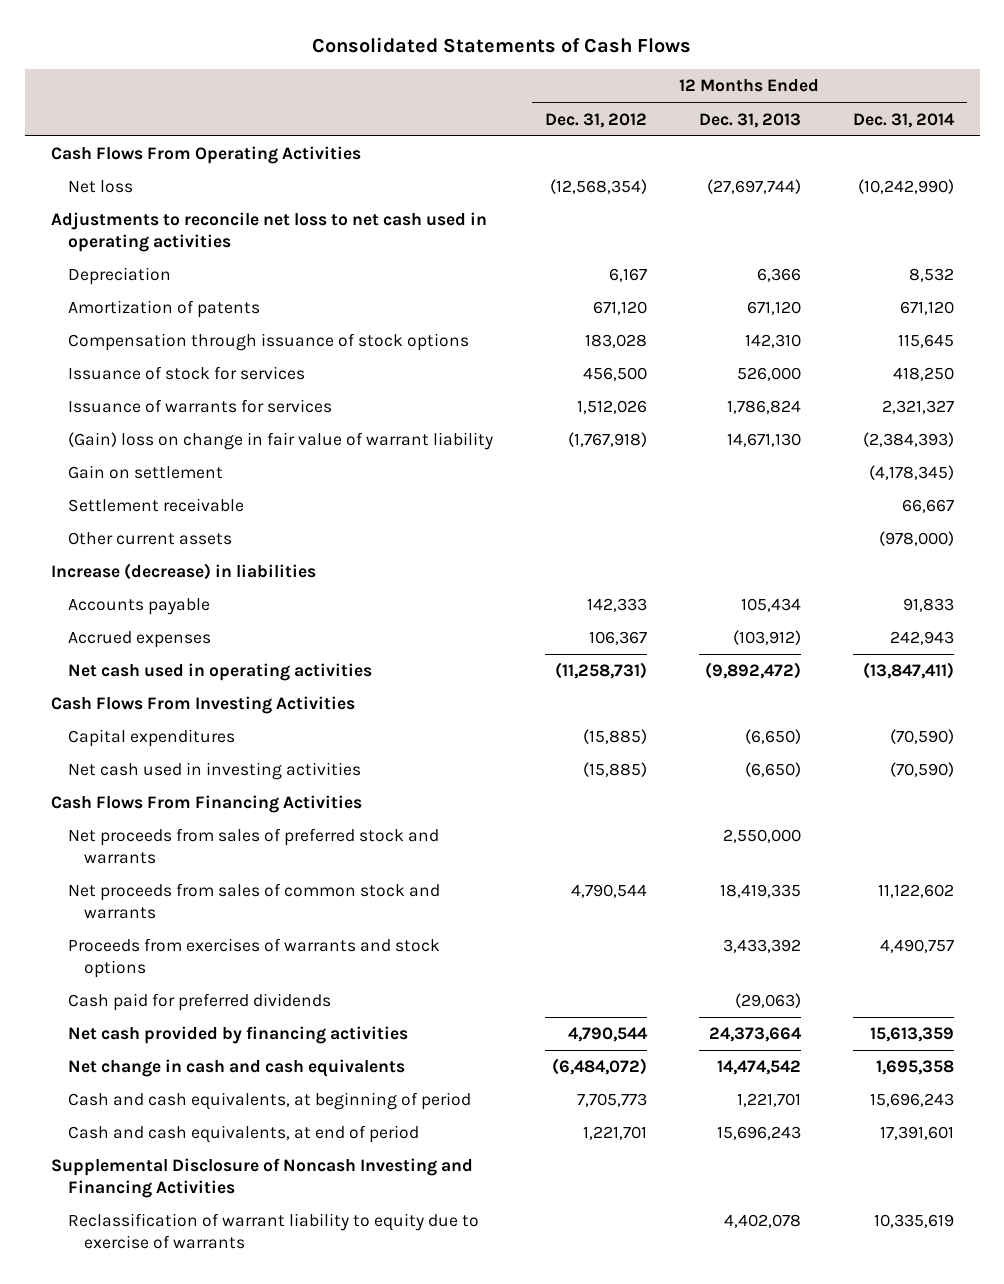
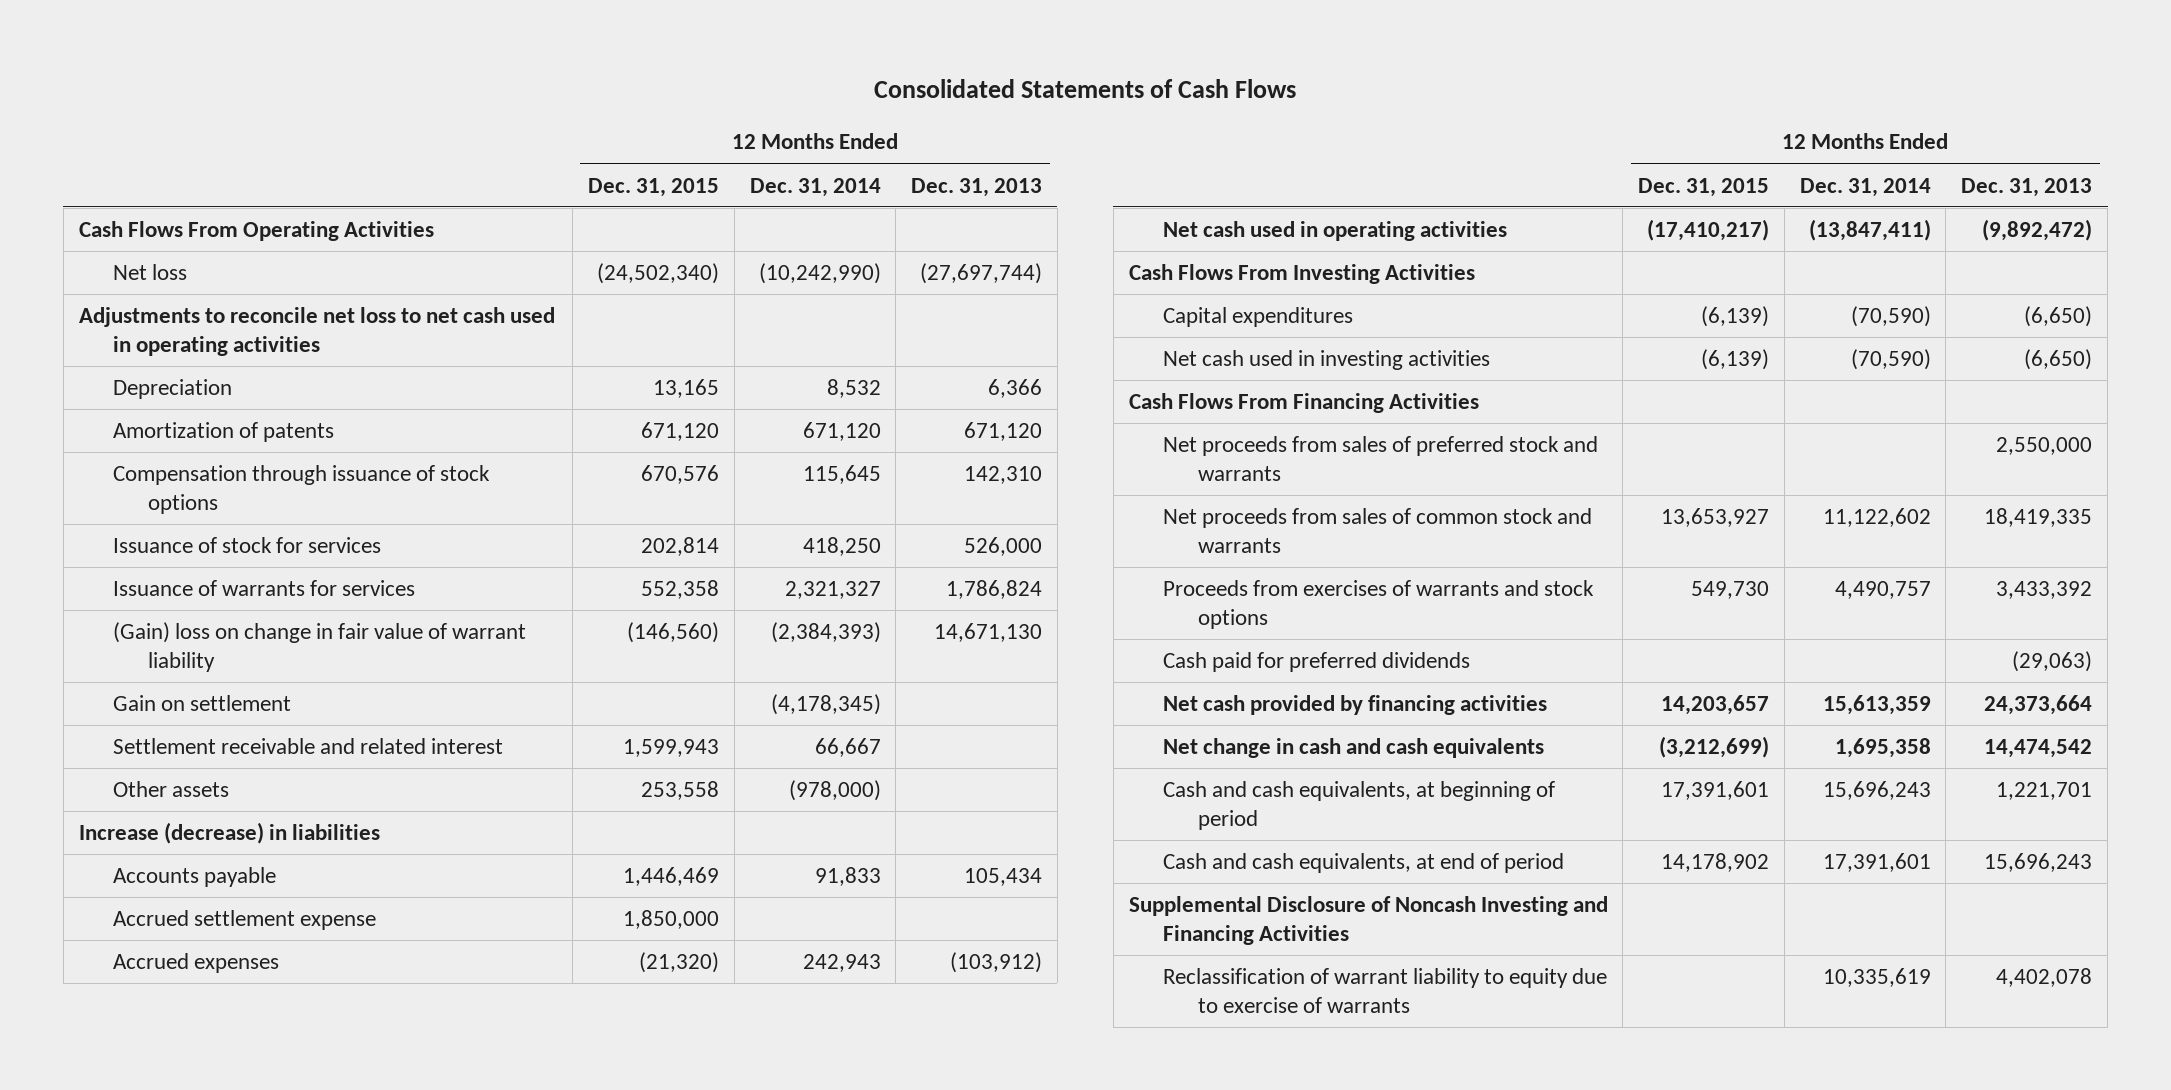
[544,112,647,128] Dec. 31, 2012 -> none
none -> [588,177,720,197] Dec. 31, 2015
[67,498,244,513] Settlement receivable -> [113,737,504,754] Settlement receivable and related interest
[67,532,232,546] Other current assets -> [113,780,230,797] Other assets
none -> [113,909,377,930] Accrued settlement expense

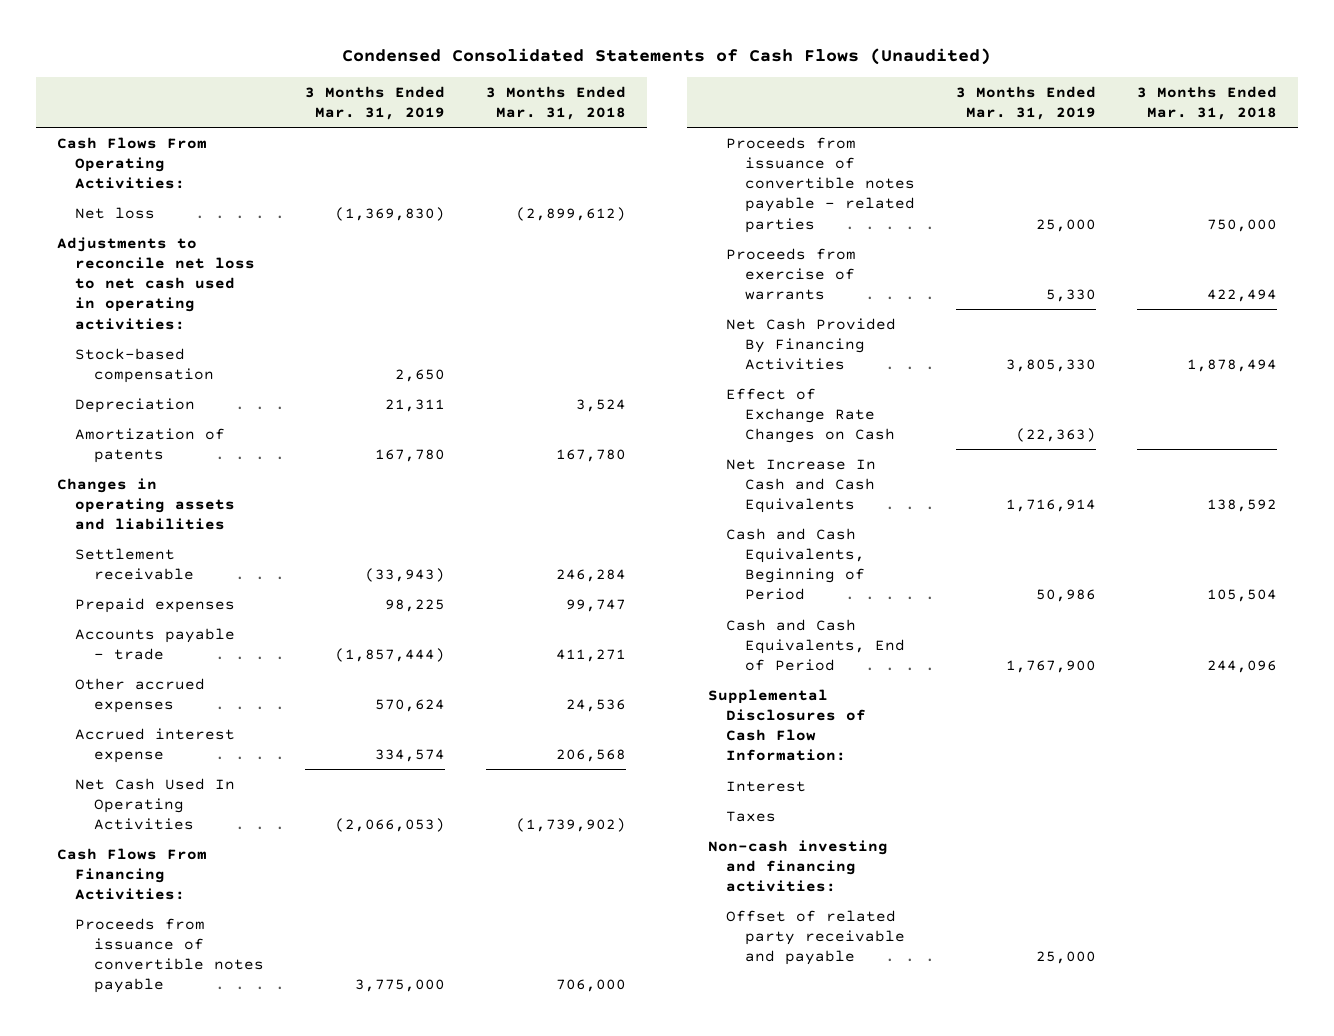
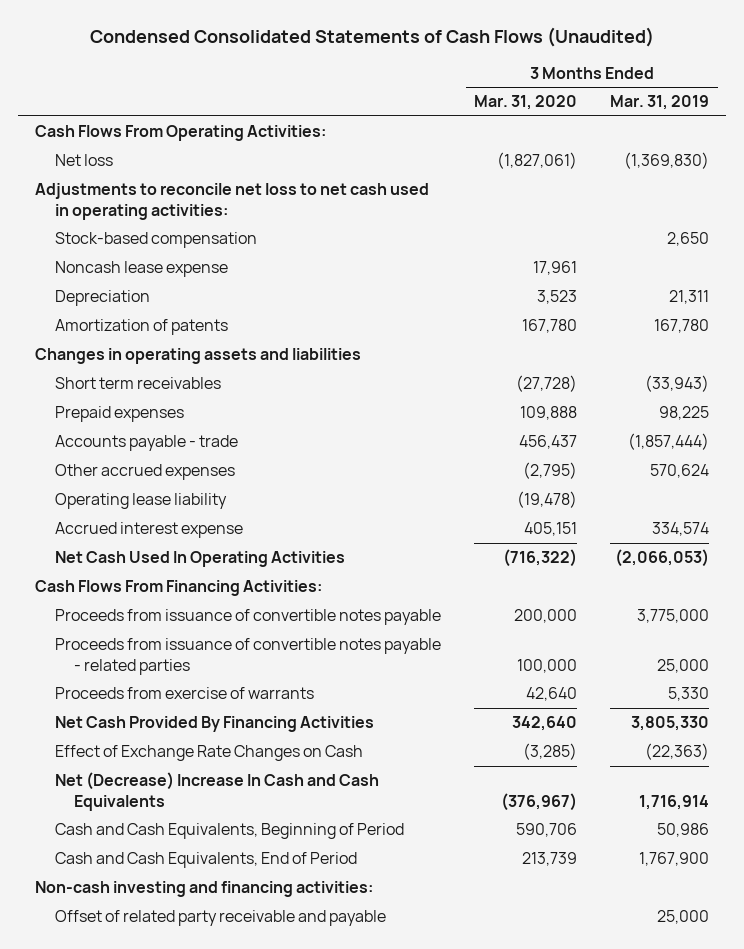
[486,85,627,120] 3 Months Ended Mar. 31, 2018 -> none
none -> [473,95,577,111] Mar. 31, 2020
none -> [54,261,228,278] Noncash lease expense
[75,547,195,580] Settlement receivable -> [54,377,221,390] Short term receivables
none -> [54,493,227,510] Operating lease liability
[726,458,877,514] Net Increase In Cash and Cash Equivalents -> [54,772,379,811] Net (Decrease) Increase In Cash and Cash Equivalents
[707,688,867,762] Supplemental Disclosures of Cash Flow Information: -> none
[726,780,807,792] Interest -> none
[726,810,777,822] Taxes -> none

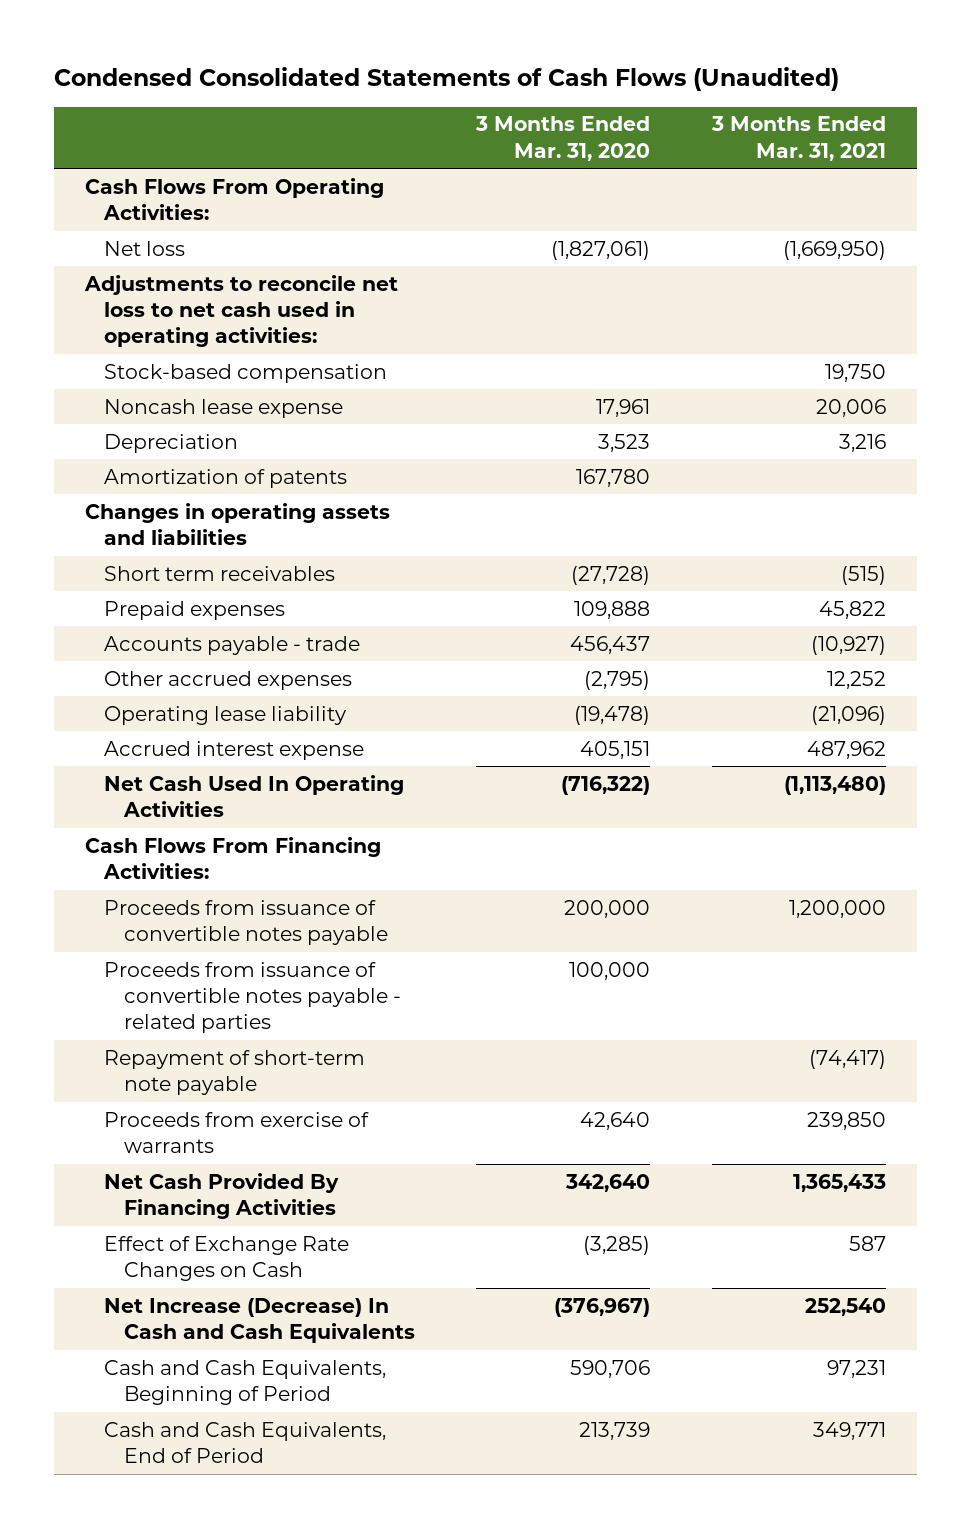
[610,95,710,111] Mar. 31, 2019 -> none
none -> [711,116,887,161] 3 Months Ended Mar. 31, 2021
none -> [104,1049,366,1096] Repayment of short-term note payable
[54,772,379,811] Net (Decrease) Increase In Cash and Cash Equivalents -> [104,1297,415,1344] Net Increase (Decrease) In Cash and Cash Equivalents
[34,881,373,898] Non-cash investing and financing activities: -> none
[54,910,386,927] Offset of related party receivable and payable -> none

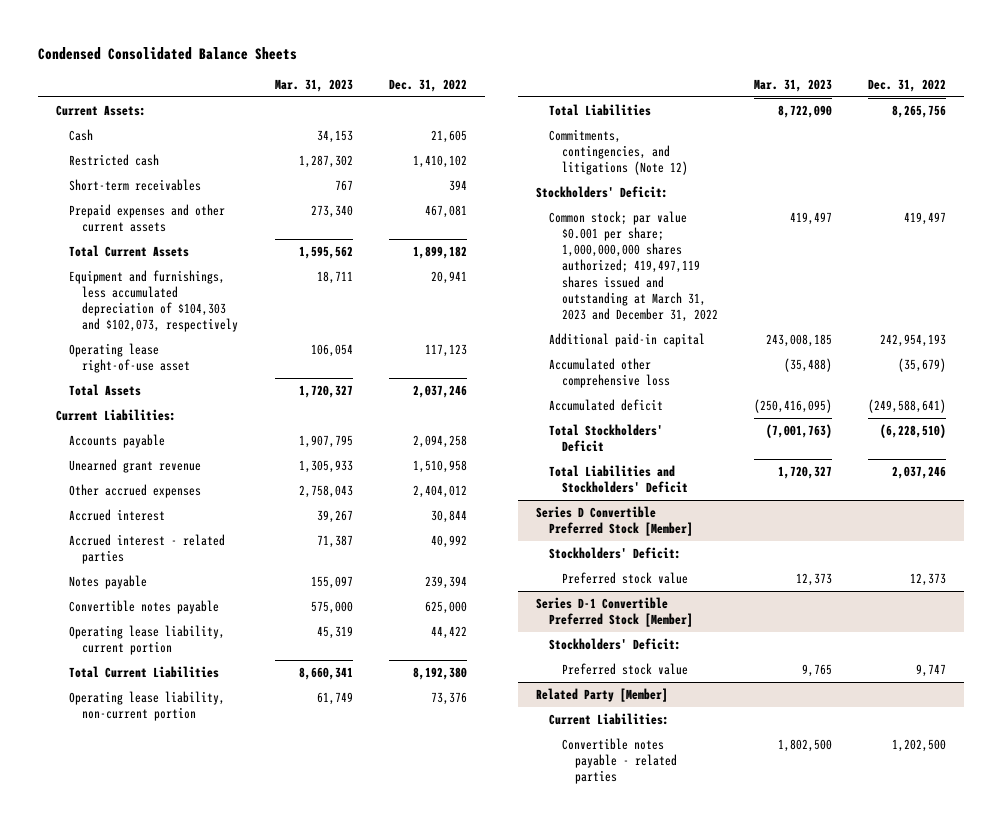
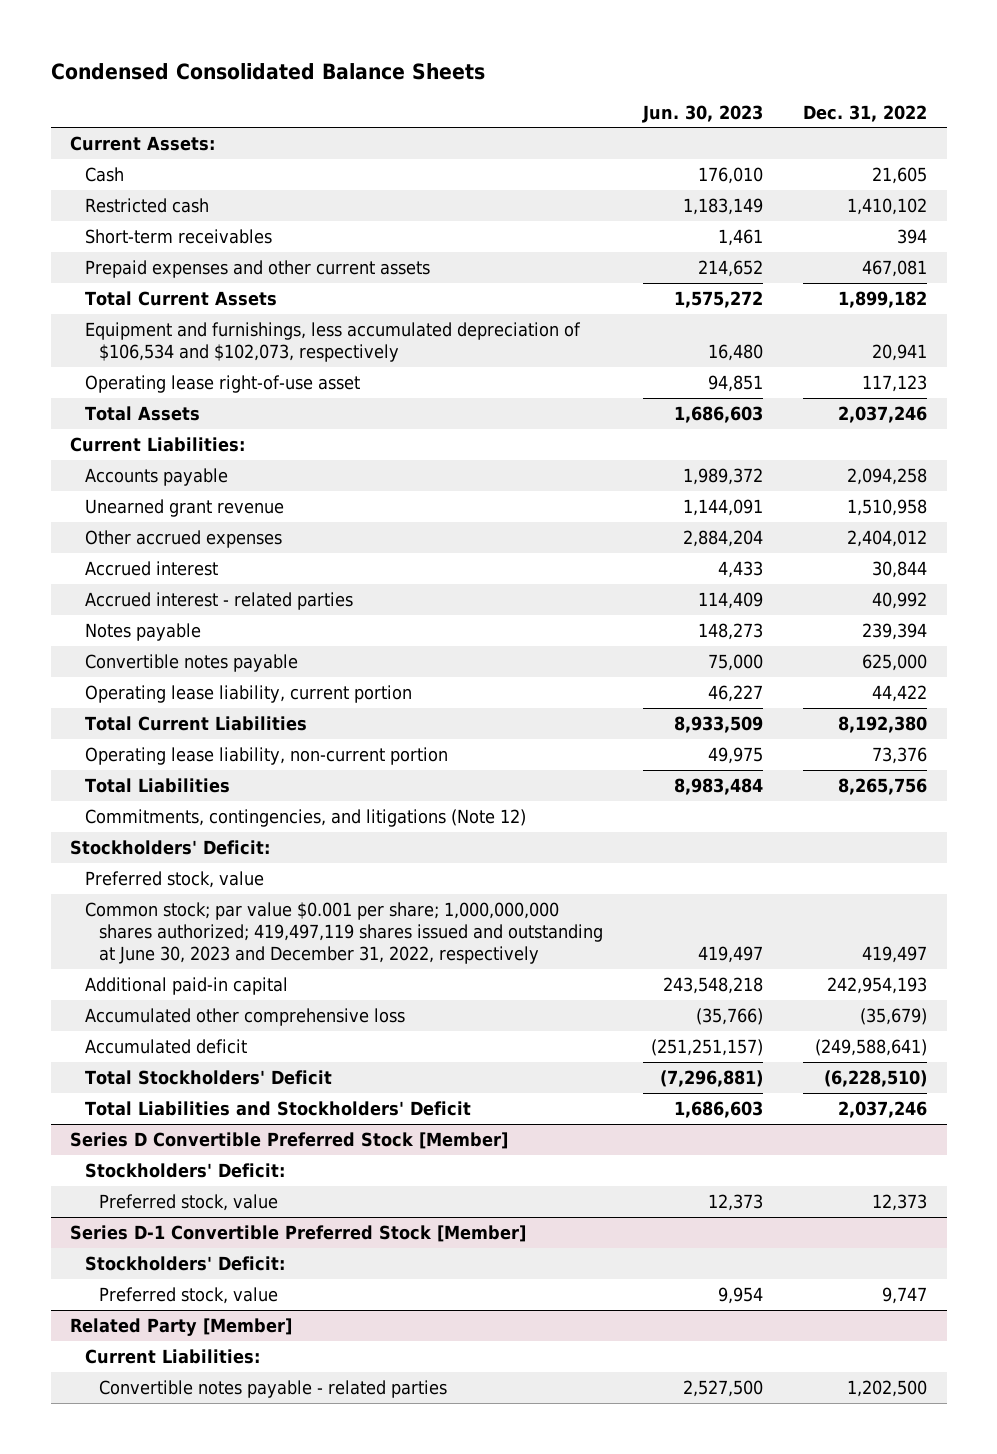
[274,79,353,93] Mar. 31, 2023 -> none
none -> [642,104,764,123] Jun. 30, 2023
[69,270,239,333] Equipment and furnishings, less accumulated depreciation of $104,303 and $102,073, respectively -> [84,322,581,362] Equipment and furnishings, less accumulated depreciation of $106,534 and $102,073, respectively
none -> [84,871,264,889] Preferred stock, value
[548,211,718,322] Common stock; par value $0.001 per share; 1,000,000,000 shares authorized; 419,497,119 shares issued and outstanding at March 31, 2023 and December 31, 2022 -> [84,902,604,964] Common stock; par value $0.001 per share; 1,000,000,000 shares authorized; 419,497,119 shares issued and outstanding at June 30, 2023 and December 31, 2022, respectively
[561,572,688,585] Preferred stock value -> [99,1194,279,1212] Preferred stock, value
[561,663,688,676] Preferred stock value -> [99,1287,279,1305] Preferred stock, value

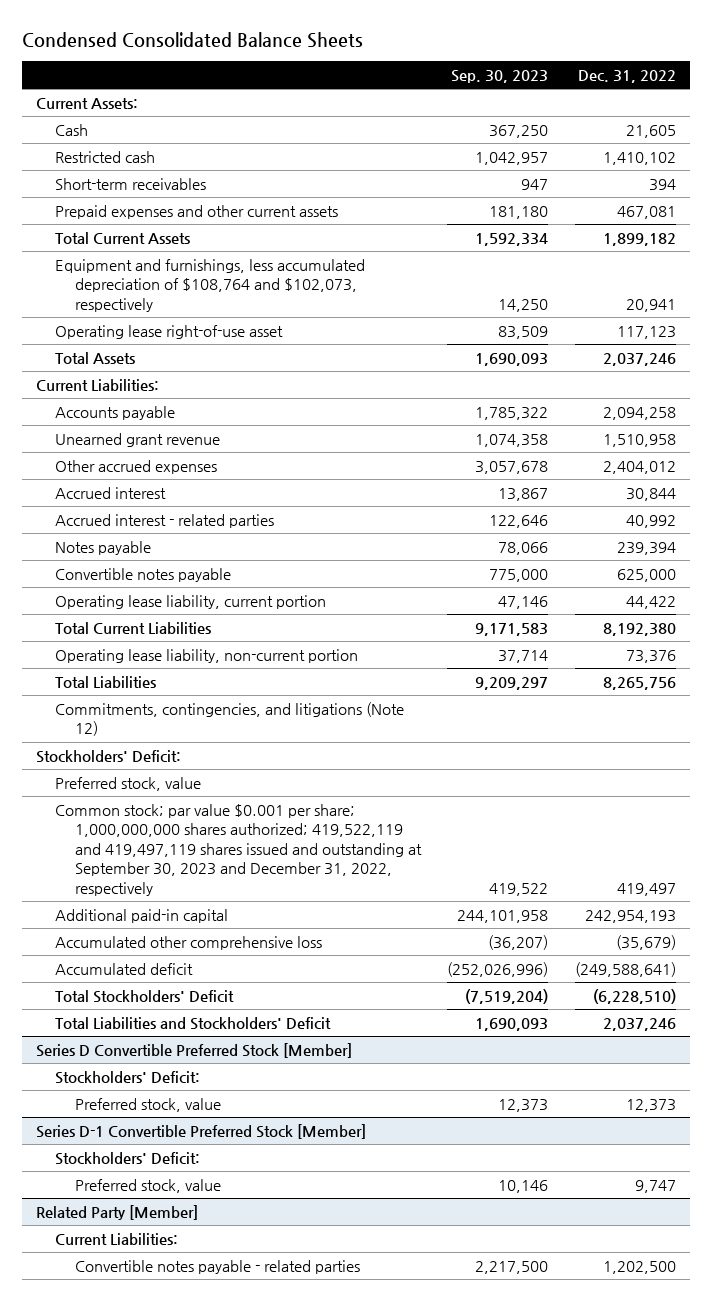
[642,104,764,123] Jun. 30, 2023 -> none
none -> [451,69,549,83] Sep. 30, 2023
[84,322,581,362] Equipment and furnishings, less accumulated depreciation of $106,534 and $102,073, respectively -> [55,258,366,312] Equipment and furnishings, less accumulated depreciation of $108,764 and $102,073, respectively
[84,902,604,964] Common stock; par value $0.001 per share; 1,000,000,000 shares authorized; 419,497,119 shares issued and outstanding at June 30, 2023 and December 31, 2022, respectively -> [55,803,422,896] Common stock; par value $0.001 per share; 1,000,000,000 shares authorized; 419,522,119 and 419,497,119 shares issued and outstanding at September 30, 2023 and December 31, 2022, respectively

